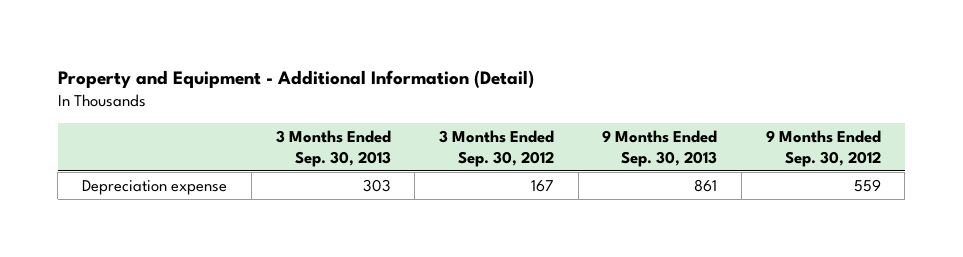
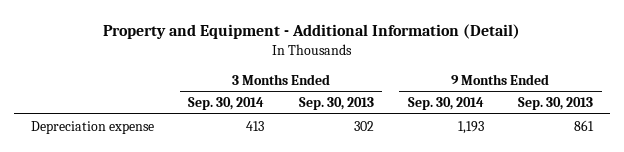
[438,129,554,167] 3 Months Ended Sep. 30, 2012 -> none
[765,129,881,167] 9 Months Ended Sep. 30, 2012 -> none
none -> [188,97,265,111] Sep. 30, 2014
none -> [407,97,484,111] Sep. 30, 2014
[362,178,391,192] 303 -> [353,121,374,132] 302

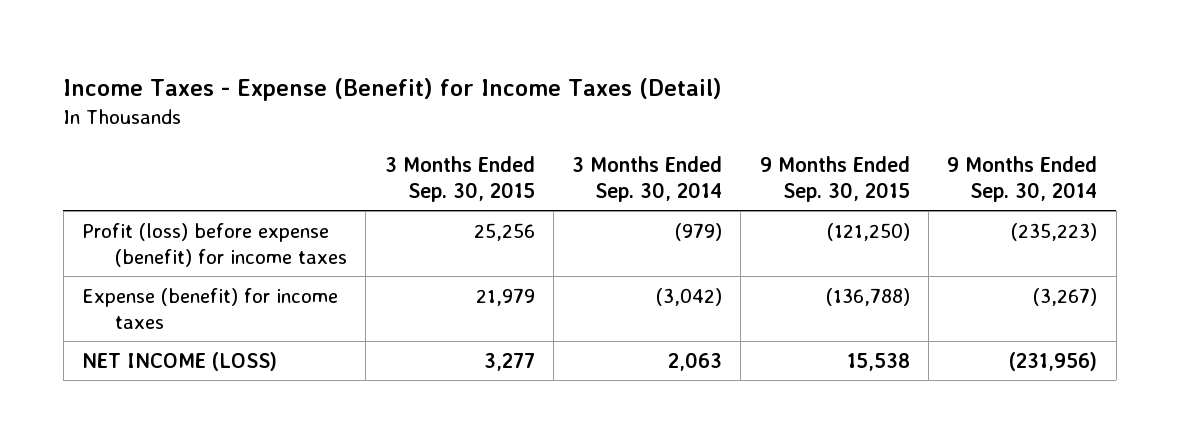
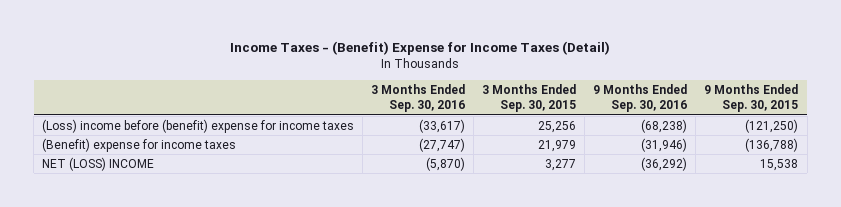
[63,77,723,101] Income Taxes - Expense (Benefit) for Income Taxes (Detail) -> [230,41,611,56] Income Taxes - (Benefit) Expense for Income Taxes (Detail)
[572,155,723,202] 3 Months Ended Sep. 30, 2014 -> none
[947,155,1098,202] 9 Months Ended Sep. 30, 2014 -> none
none -> [371,84,466,113] 3 Months Ended Sep. 30, 2016
none -> [593,84,688,113] 9 Months Ended Sep. 30, 2016
[81,222,348,267] Profit (loss) before expense (benefit) for income taxes -> [42,118,355,133] (Loss) income before (benefit) expense for income taxes
[81,287,338,329] Expense (benefit) for income taxes -> [42,137,237,152] (Benefit) expense for income taxes
[81,351,277,371] NET INCOME (LOSS) -> [42,156,155,171] NET (LOSS) INCOME

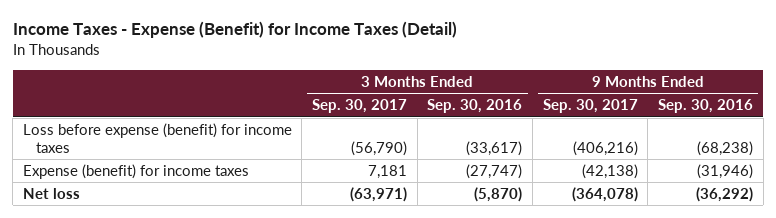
[230,41,611,56] Income Taxes - (Benefit) Expense for Income Taxes (Detail) -> [12,21,457,39] Income Taxes - Expense (Benefit) for Income Taxes (Detail)
[482,84,577,113] 3 Months Ended Sep. 30, 2015 -> none
[704,84,799,113] 9 Months Ended Sep. 30, 2015 -> none
none -> [312,99,408,114] Sep. 30, 2017
none -> [542,99,638,114] Sep. 30, 2017
[42,118,355,133] (Loss) income before (benefit) expense for income taxes -> [22,123,292,153] Loss before expense (benefit) for income taxes
[42,137,237,152] (Benefit) expense for income taxes -> [22,164,249,180] Expense (benefit) for income taxes
[42,156,155,171] NET (LOSS) INCOME -> [22,188,80,200] Net loss

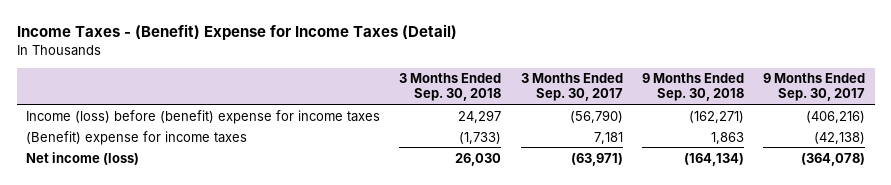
[12,21,457,39] Income Taxes - Expense (Benefit) for Income Taxes (Detail) -> [16,23,457,40] Income Taxes - (Benefit) Expense for Income Taxes (Detail)
[427,99,523,114] Sep. 30, 2016 -> none
[658,99,754,114] Sep. 30, 2016 -> none
none -> [399,73,502,102] 3 Months Ended Sep. 30, 2018
none -> [641,73,744,102] 9 Months Ended Sep. 30, 2018
[22,123,292,153] Loss before expense (benefit) for income taxes -> [26,109,381,124] Income (loss) before (benefit) expense for income taxes
[22,164,249,180] Expense (benefit) for income taxes -> [26,130,248,145] (Benefit) expense for income taxes
[22,188,80,200] Net loss -> [26,151,140,165] Net income (loss)

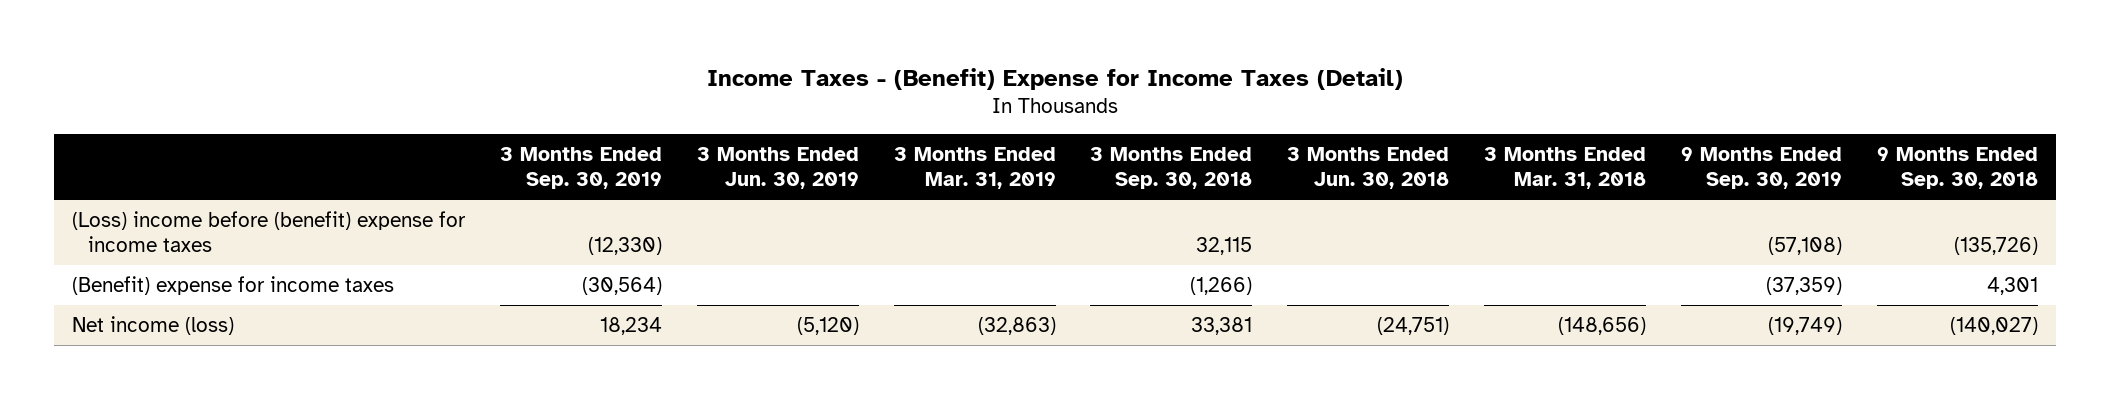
[520,73,623,102] 3 Months Ended Sep. 30, 2017 -> none
[763,73,866,102] 9 Months Ended Sep. 30, 2017 -> none
none -> [499,146,662,189] 3 Months Ended Sep. 30, 2019
none -> [696,146,859,189] 3 Months Ended Jun. 30, 2019
none -> [893,146,1056,189] 3 Months Ended Mar. 31, 2019
none -> [1287,146,1450,189] 3 Months Ended Jun. 30, 2018
none -> [1484,146,1647,189] 3 Months Ended Mar. 31, 2018
none -> [1681,146,1843,189] 9 Months Ended Sep. 30, 2019
[26,109,381,124] Income (loss) before (benefit) expense for income taxes -> [71,211,466,253] (Loss) income before (benefit) expense for income taxes
[458,109,502,123] 24,297 -> [1196,237,1253,256] 32,115
[688,110,744,123] (162,271) -> [1954,237,2039,256] (135,726)
[459,131,502,144] (1,733) -> [1190,277,1253,296] (1,266)
[710,131,744,144] 1,863 -> [1987,277,2039,296] 4,301
[455,152,502,166] 26,030 -> [1191,317,1253,336] 33,381
[683,152,744,166] (164,134) -> [1950,317,2039,336] (140,027)

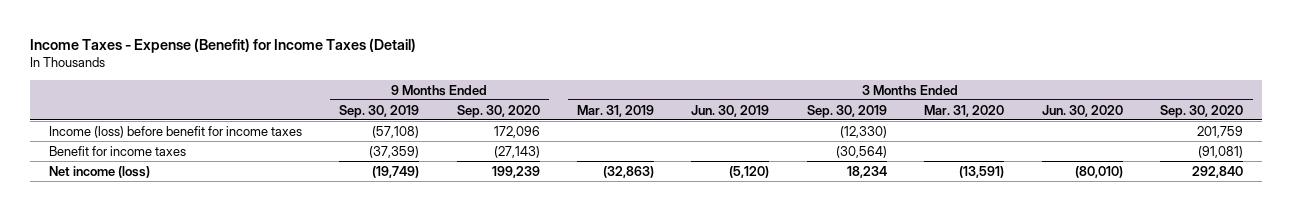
[706,67,1403,90] Income Taxes - (Benefit) Expense for Income Taxes (Detail) -> [29,37,416,53] Income Taxes - Expense (Benefit) for Income Taxes (Detail)
[1090,146,1253,189] 3 Months Ended Sep. 30, 2018 -> none
[1287,146,1450,189] 3 Months Ended Jun. 30, 2018 -> none
[1484,146,1647,189] 3 Months Ended Mar. 31, 2018 -> none
[1877,146,2039,189] 9 Months Ended Sep. 30, 2018 -> none
none -> [456,104,540,118] Sep. 30, 2020
none -> [924,104,1005,117] Mar. 31, 2020
none -> [1041,104,1123,117] Jun. 30, 2020
none -> [1160,104,1244,118] Sep. 30, 2020
[71,211,466,253] (Loss) income before (benefit) expense for income taxes -> [48,125,302,138] Income (loss) before benefit for income taxes
[71,276,394,296] (Benefit) expense for income taxes -> [48,145,186,156] Benefit for income taxes

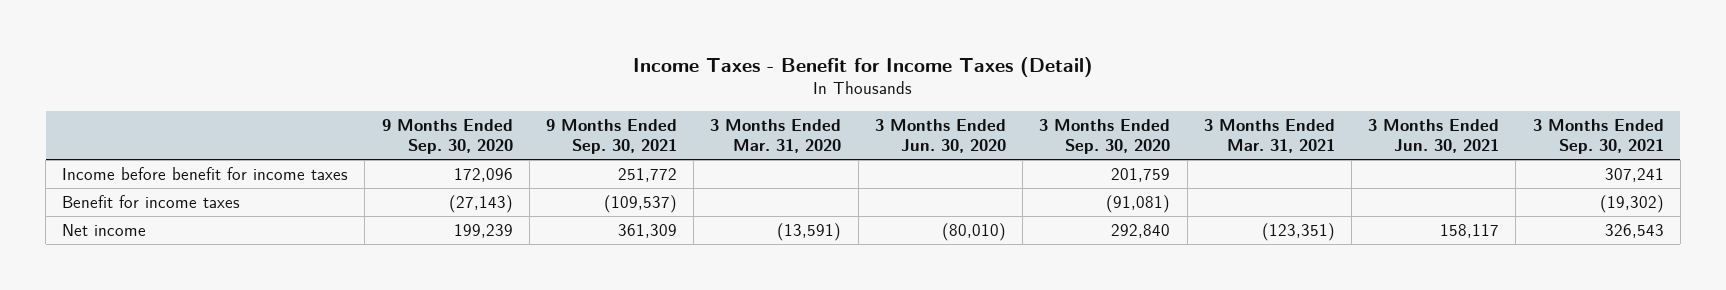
[29,37,416,53] Income Taxes - Expense (Benefit) for Income Taxes (Detail) -> [632,56,1093,77] Income Taxes - Benefit for Income Taxes (Detail)
[339,104,420,118] Sep. 30, 2019 -> none
[577,104,655,117] Mar. 31, 2019 -> none
[691,104,770,117] Jun. 30, 2019 -> none
[806,104,887,118] Sep. 30, 2019 -> none
none -> [546,119,678,155] 9 Months Ended Sep. 30, 2021
none -> [1203,119,1335,154] 3 Months Ended Mar. 31, 2021
none -> [1368,119,1500,154] 3 Months Ended Jun. 30, 2021
none -> [1532,119,1664,155] 3 Months Ended Sep. 30, 2021
[48,125,302,138] Income (loss) before benefit for income taxes -> [62,167,349,181] Income before benefit for income taxes
[48,165,150,178] Net income (loss) -> [62,224,147,237] Net income

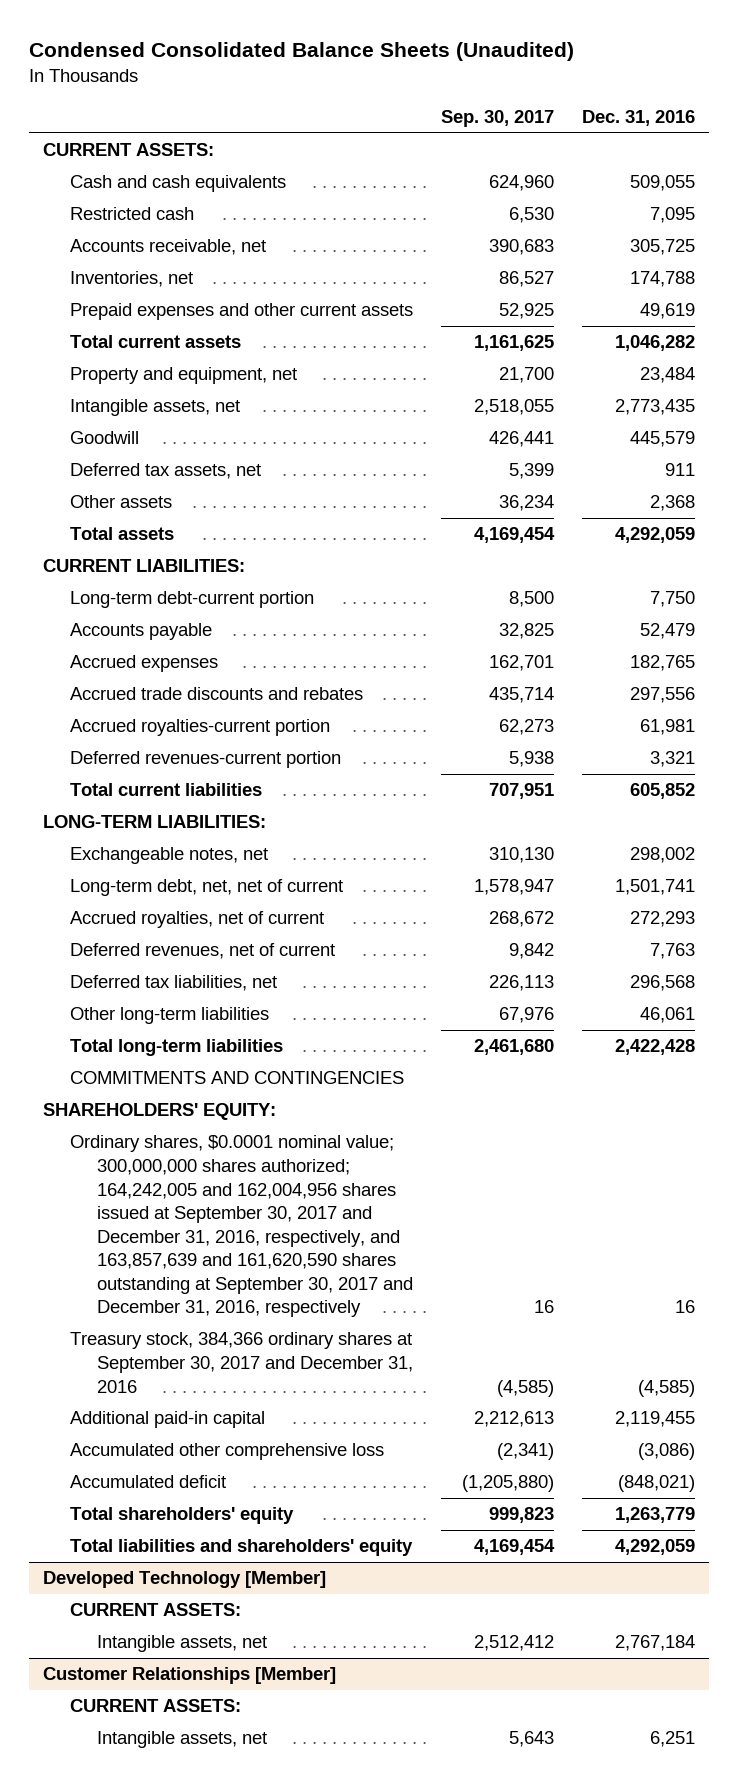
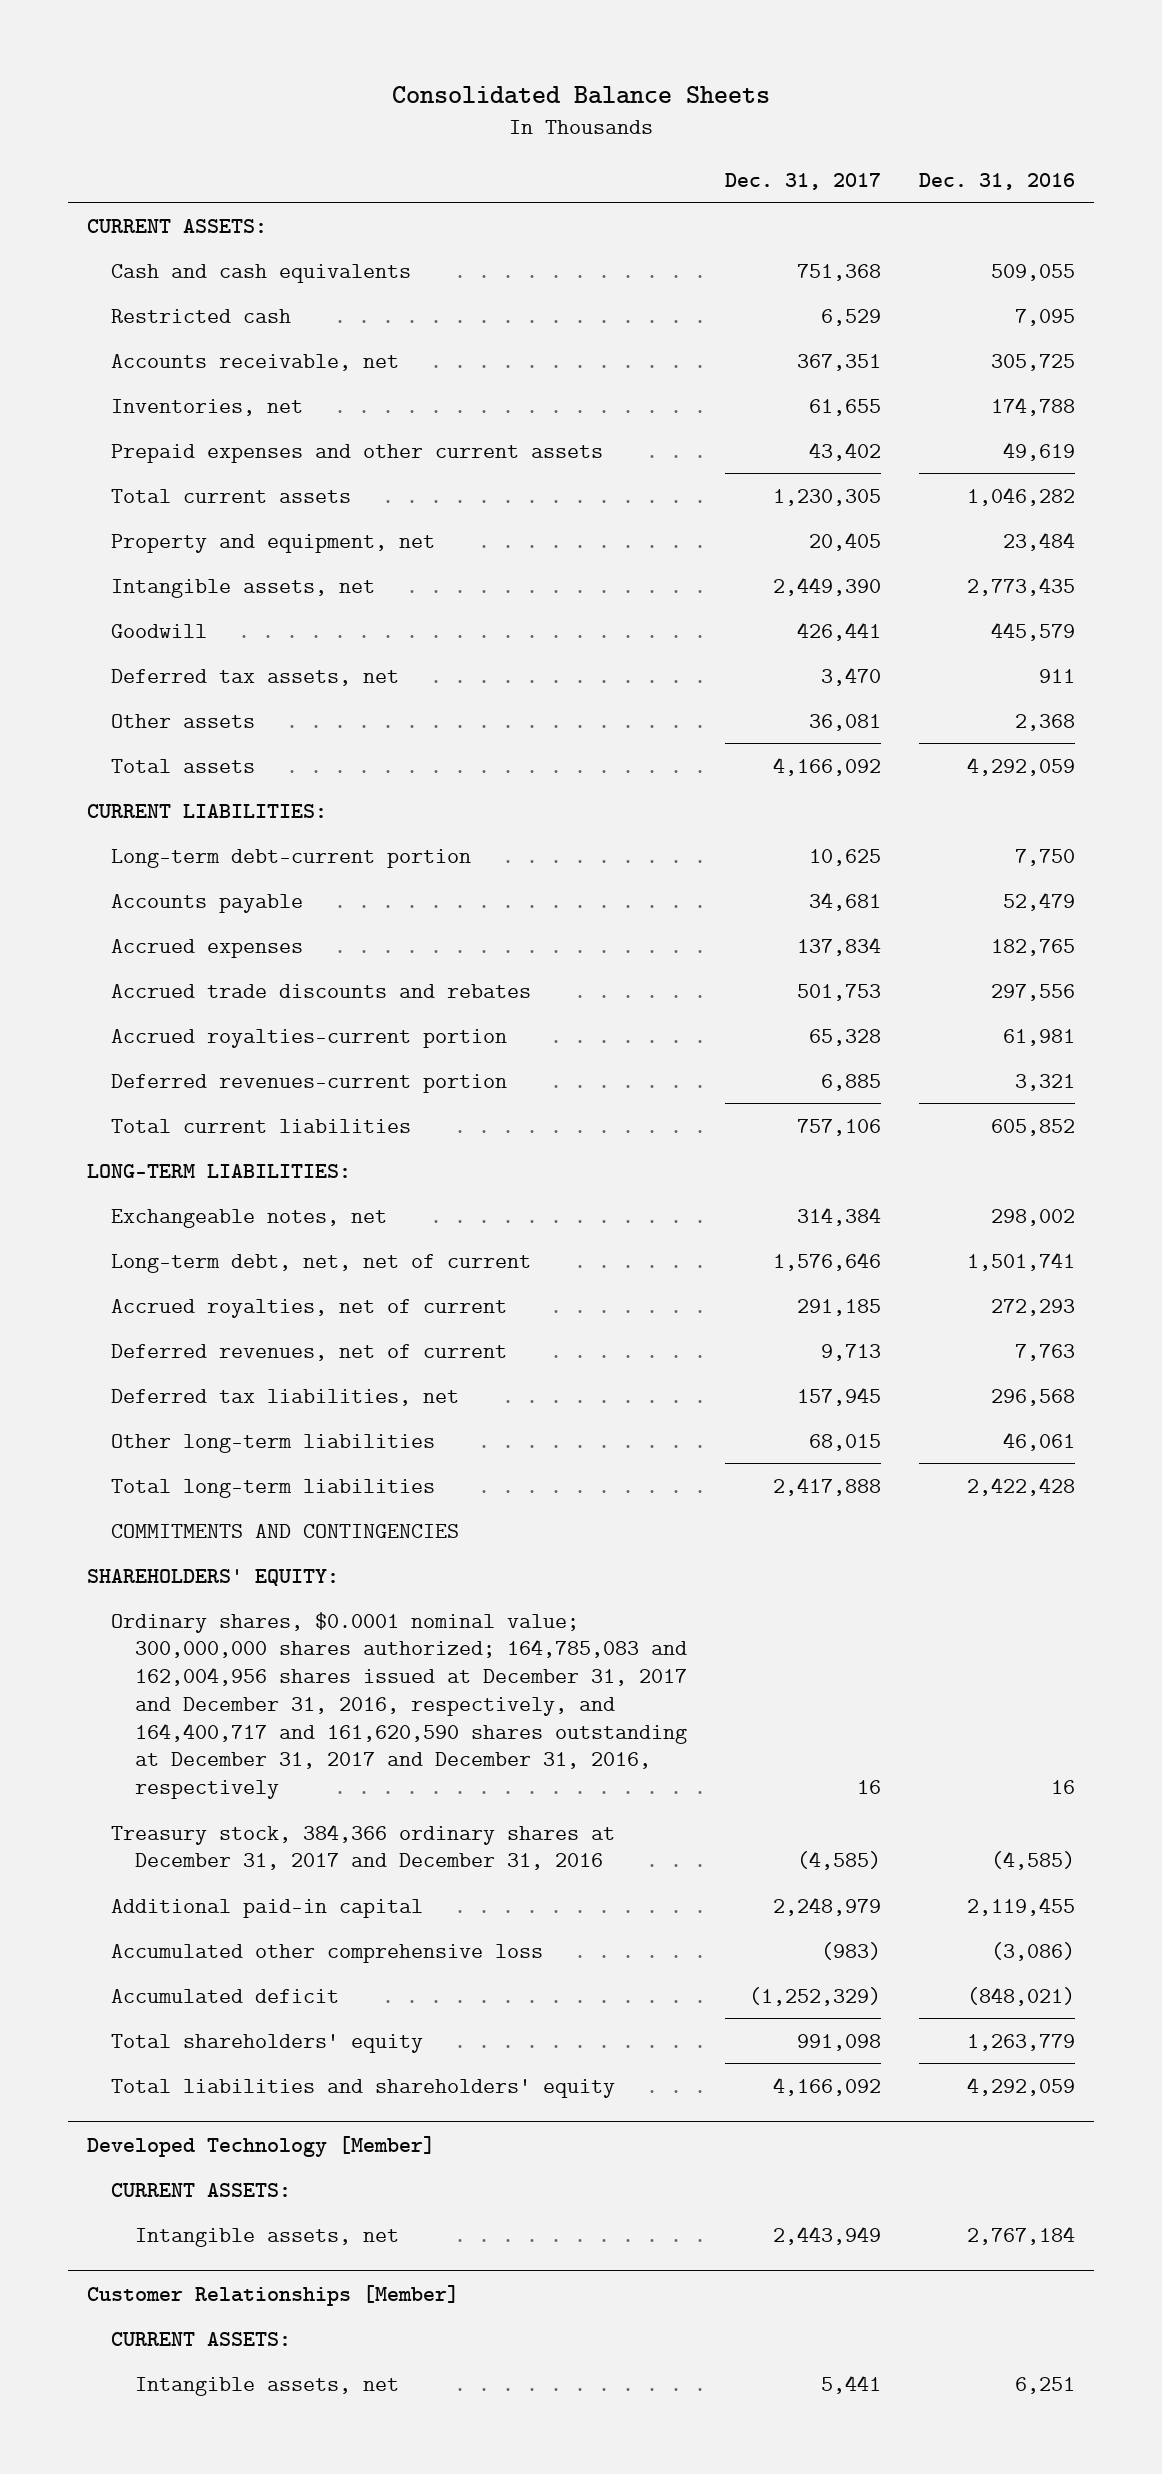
[28,42,574,62] Condensed Consolidated Balance Sheets (Unaudited) -> [391,86,770,105] Consolidated Balance Sheets
[441,109,555,127] Sep. 30, 2017 -> none
none -> [724,172,881,190] Dec. 31, 2017
[69,1135,414,1318] Ordinary shares, $0.0001 nominal value; 300,000,000 shares authorized; 164,242,005 and 162,004,956 shares issued at September 30, 2017 and December 31, 2016, respectively, and 163,857,639 and 161,620,590 shares outstanding at September 30, 2017 and December 31, 2016, respectively -> [110,1611,687,1800] Ordinary shares, $0.0001 nominal value; 300,000,000 shares authorized; 164,785,083 and 162,004,956 shares issued at December 31, 2017 and December 31, 2016, respectively, and 164,400,717 and 161,620,590 shares outstanding at December 31, 2017 and December 31, 2016, respectively
[69,1332,414,1393] Treasury stock, 384,366 ordinary shares at September 30, 2017 and December 31, 2016 -> [110,1823,615,1871] Treasury stock, 384,366 ordinary shares at December 31, 2017 and December 31, 2016

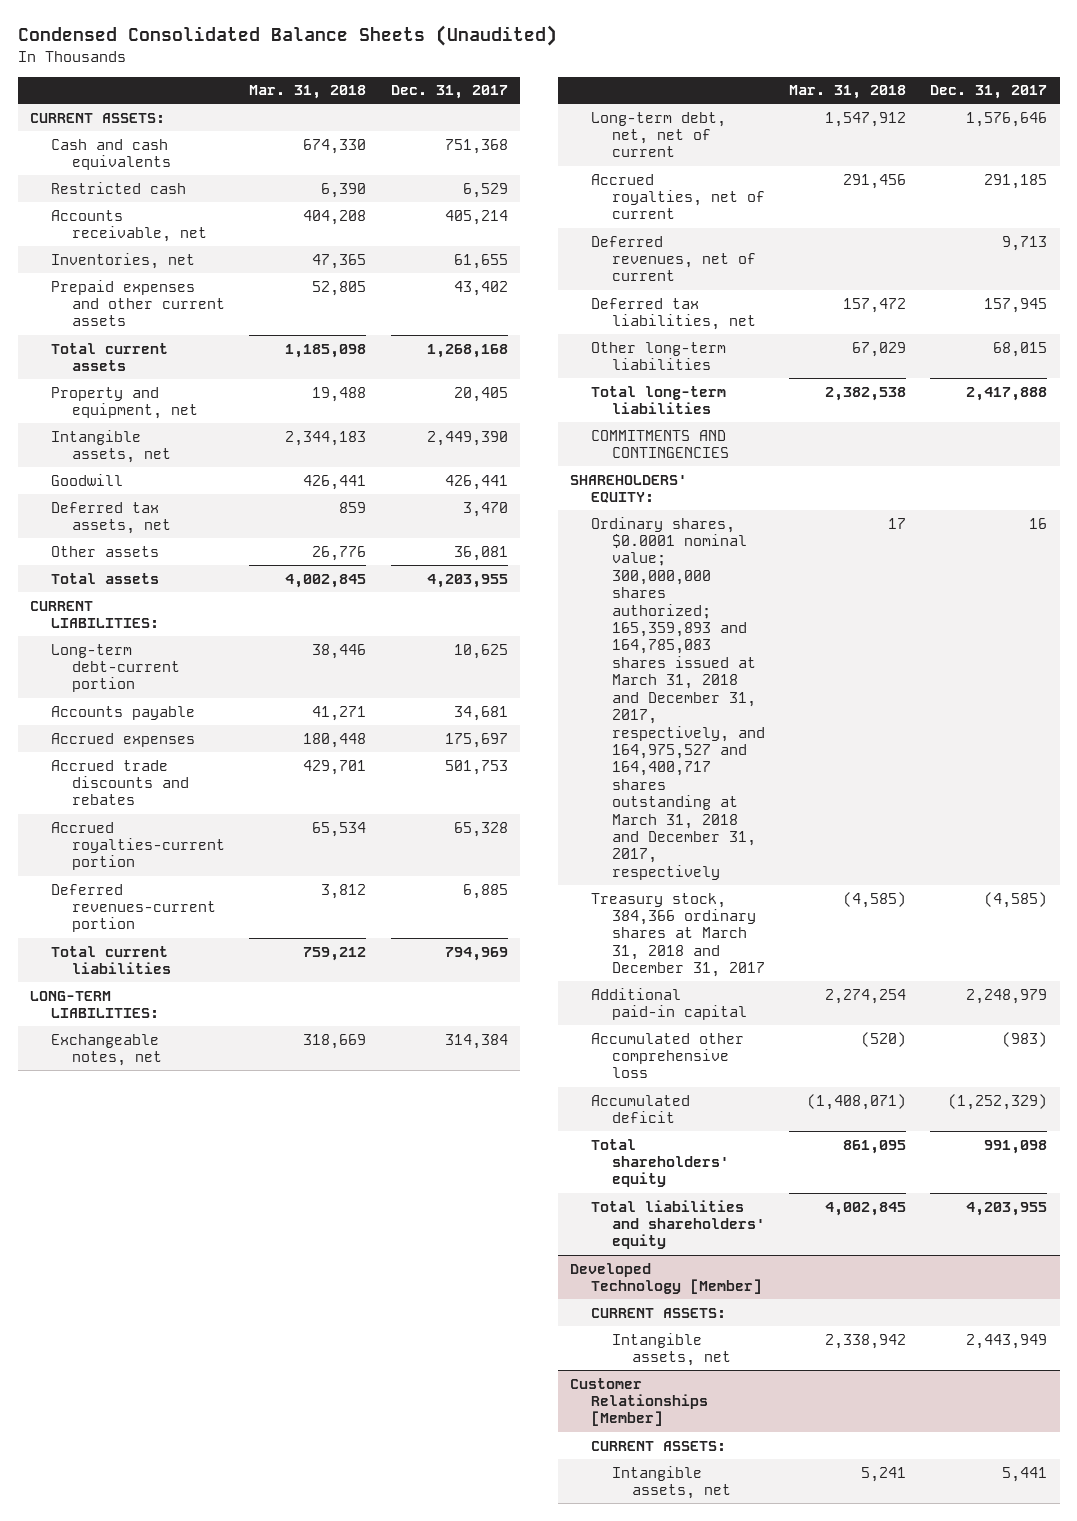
[391,86,770,105] Consolidated Balance Sheets -> [17,25,557,47] Condensed Consolidated Balance Sheets (Unaudited)
[919,172,1076,190] Dec. 31, 2016 -> none
none -> [249,85,367,100] Mar. 31, 2018
[796,353,881,371] 367,351 -> [444,209,508,225] 405,214
[772,488,881,506] 1,230,305 -> [426,343,508,358] 1,268,168
[772,756,881,776] 4,166,092 -> [426,573,508,588] 4,203,955
[796,936,881,956] 137,834 -> [444,732,508,748] 175,697
[796,1118,881,1136] 757,106 -> [444,946,508,961] 794,969
[110,1611,687,1800] Ordinary shares, $0.0001 nominal value; 300,000,000 shares authorized; 164,785,083 and 162,004,956 shares issued at December 31, 2017 and December 31, 2016, respectively, and 164,400,717 and 161,620,590 shares outstanding at December 31, 2017 and December 31, 2016, respectively -> [590,516,765,880] Ordinary shares, $0.0001 nominal value; 300,000,000 shares authorized; 165,359,893 and 164,785,083 shares issued at March 31, 2018 and December 31, 2017, respectively, and 164,975,527 and 164,400,717 shares outstanding at March 31, 2018 and December 31, 2017, respectively
[110,1823,615,1871] Treasury stock, 384,366 ordinary shares at December 31, 2017 and December 31, 2016 -> [590,892,765,978] Treasury stock, 384,366 ordinary shares at March 31, 2018 and December 31, 2017
[772,2076,881,2096] 4,166,092 -> [966,1201,1048,1216] 4,203,955

